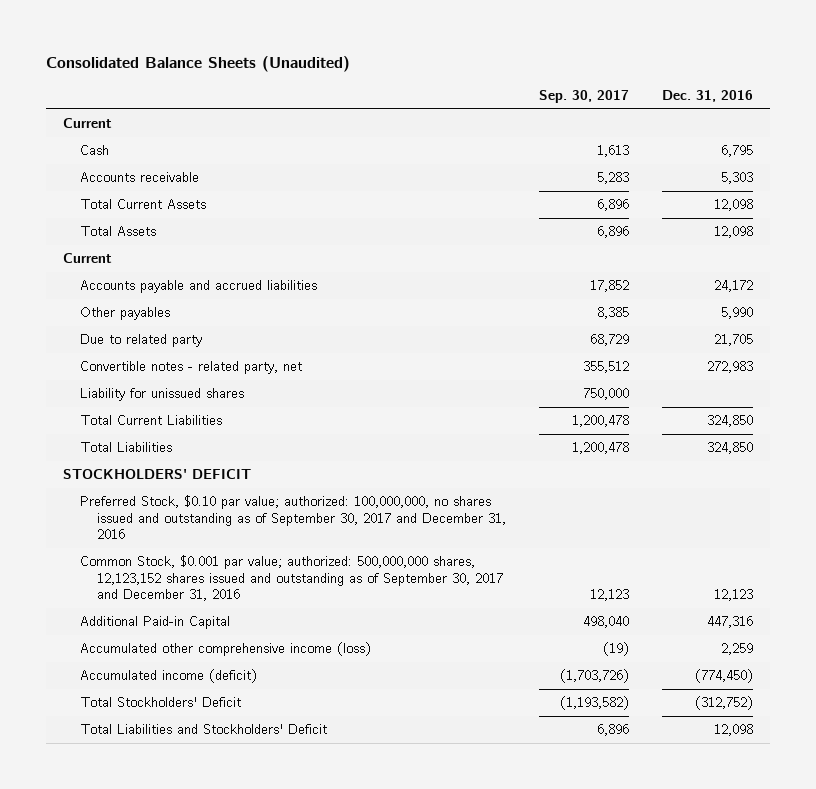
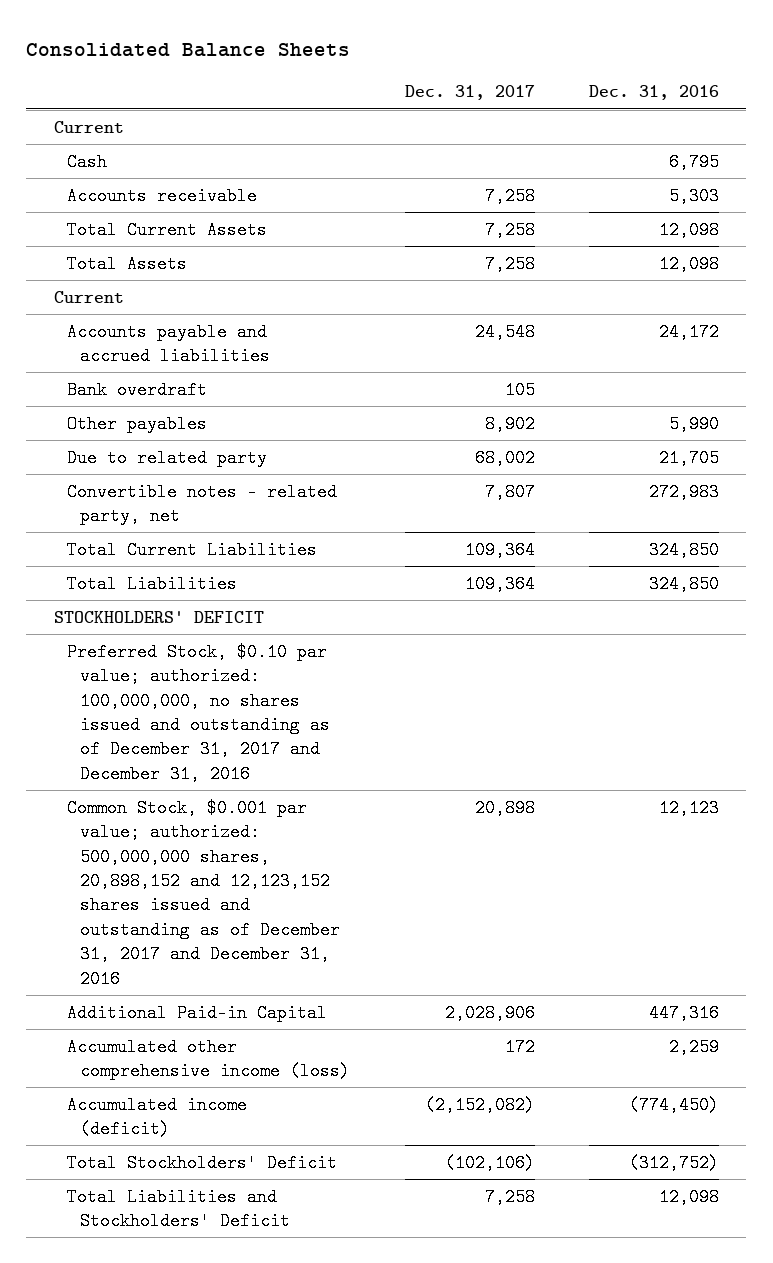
[46,55,351,72] Consolidated Balance Sheets (Unaudited) -> [26,42,351,57] Consolidated Balance Sheets
[539,90,630,104] Sep. 30, 2017 -> none
none -> [404,85,535,101] Dec. 31, 2017
none -> [66,380,207,399] Bank overdraft
[80,388,245,402] Liability for unissued shares -> none
[80,495,507,540] Preferred Stock, $0.10 par value; authorized: 100,000,000, no shares issued and outstanding as of September 30, 2017 and December 31, 2016 -> [66,642,331,783] Preferred Stock, $0.10 par value; authorized: 100,000,000, no shares issued and outstanding as of December 31, 2017 and December 31, 2016
[80,555,504,602] Common Stock, $0.001 par value; authorized: 500,000,000 shares, 12,123,152 shares issued and outstanding as of September 30, 2017 and December 31, 2016 -> [66,798,341,988] Common Stock, $0.001 par value; authorized: 500,000,000 shares, 20,898,152 and 12,123,152 shares issued and outstanding as of December 31, 2017 and December 31, 2016

